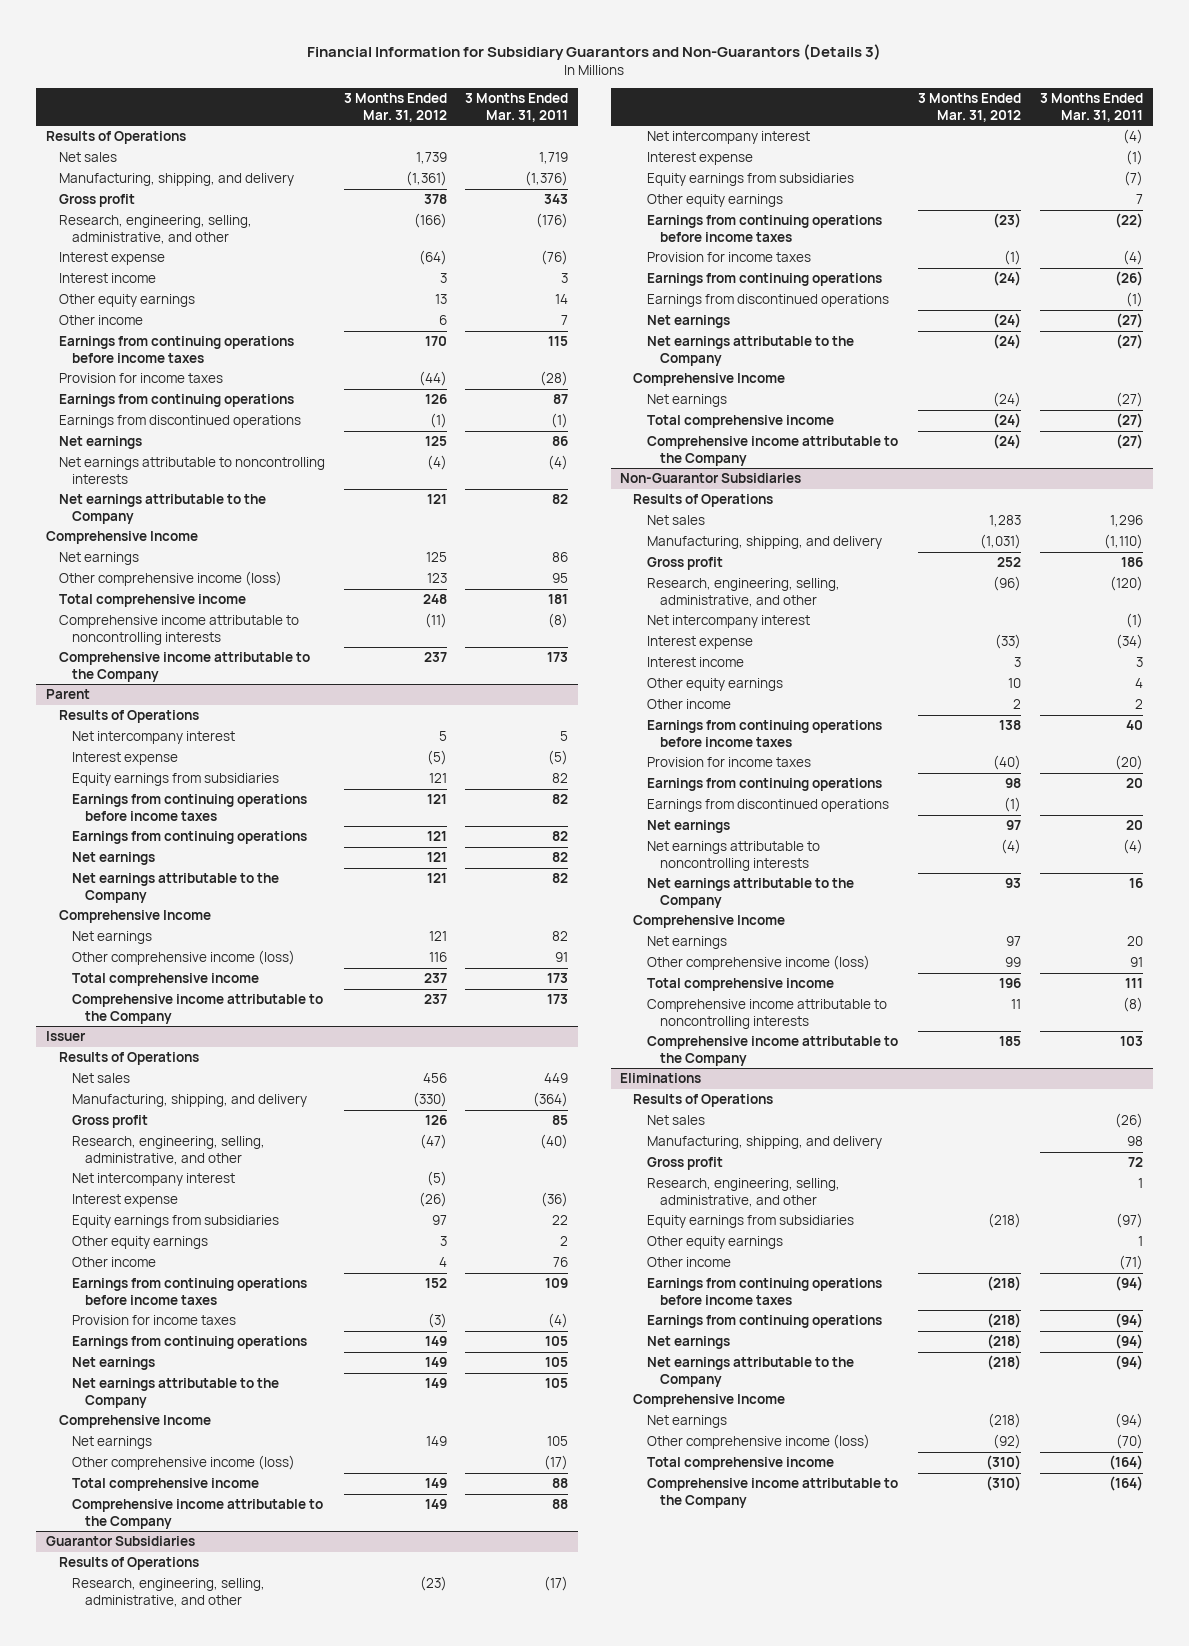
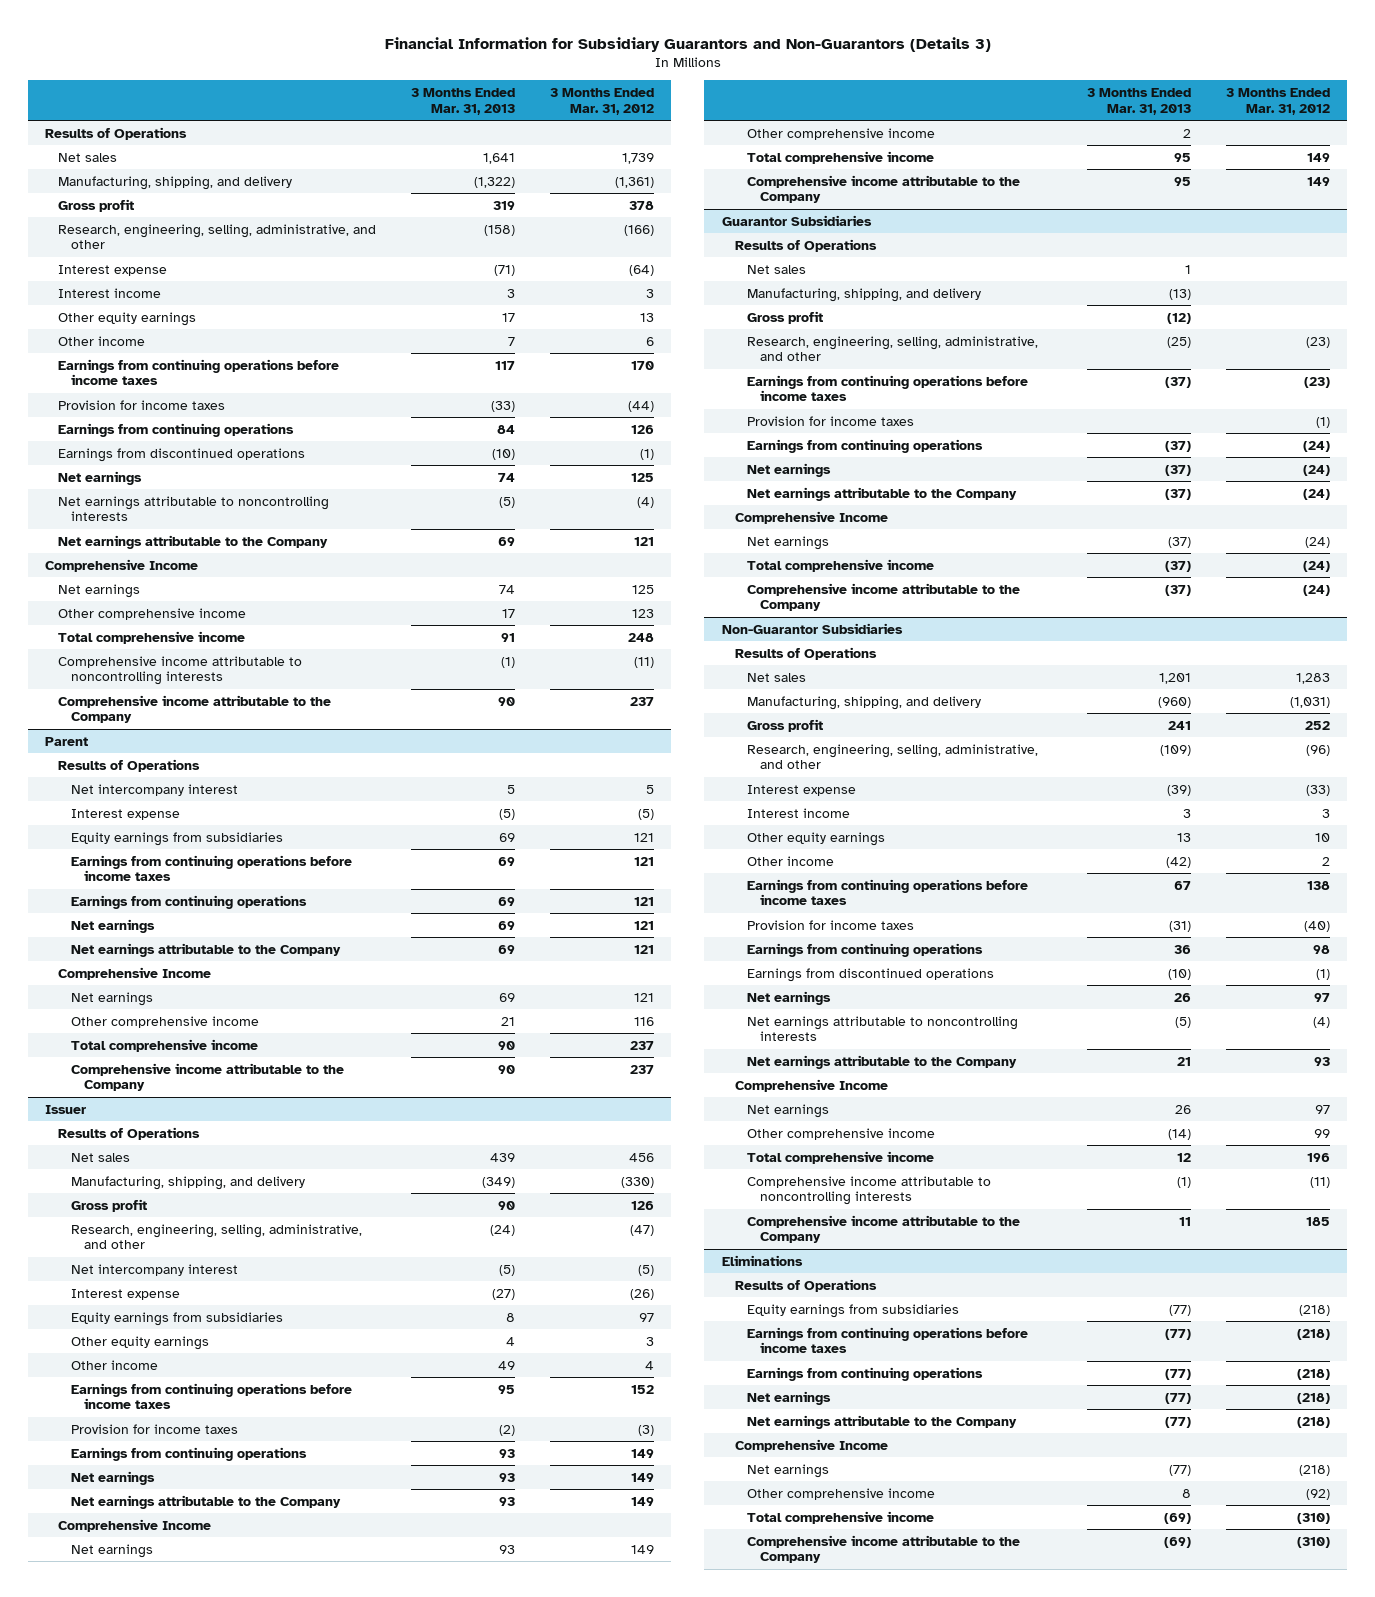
[465,93,569,122] 3 Months Ended Mar. 31, 2011 -> none
none -> [411,87,516,115] 3 Months Ended Mar. 31, 2013
[58,571,282,587] Other comprehensive income (loss) -> [58,607,247,620] Other comprehensive income
[71,950,295,966] Other comprehensive income (loss) -> [71,1015,260,1028] Other comprehensive income
[71,1455,295,1471] Other comprehensive income (loss) -> [747,127,936,140] Other comprehensive income
none -> [747,264,807,274] Net sales
none -> [747,287,982,302] Manufacturing, shipping, and delivery
none -> [747,310,824,324] Gross profit
[646,131,810,145] Net intercompany interest -> none
[646,152,753,166] Interest expense -> none
[646,173,854,187] Equity earnings from subsidiaries -> none
[646,194,783,208] Other equity earnings -> none
[646,294,889,308] Earnings from discontinued operations -> none
[646,615,810,629] Net intercompany interest -> none
[646,955,870,971] Other comprehensive income (loss) -> [747,1127,936,1140] Other comprehensive income
[1011,999,1022,1010] 11 -> [1309,1176,1330,1188] (11)
[646,1115,705,1126] Net sales -> none
[646,1136,882,1150] Manufacturing, shipping, and delivery -> none
[646,1157,723,1171] Gross profit -> none
[646,1178,840,1207] Research, engineering, selling, administrative, and other -> none
[646,1236,783,1250] Other equity earnings -> none
[646,1257,731,1268] Other income -> none
[646,1434,870,1450] Other comprehensive income (loss) -> [747,1487,936,1500] Other comprehensive income

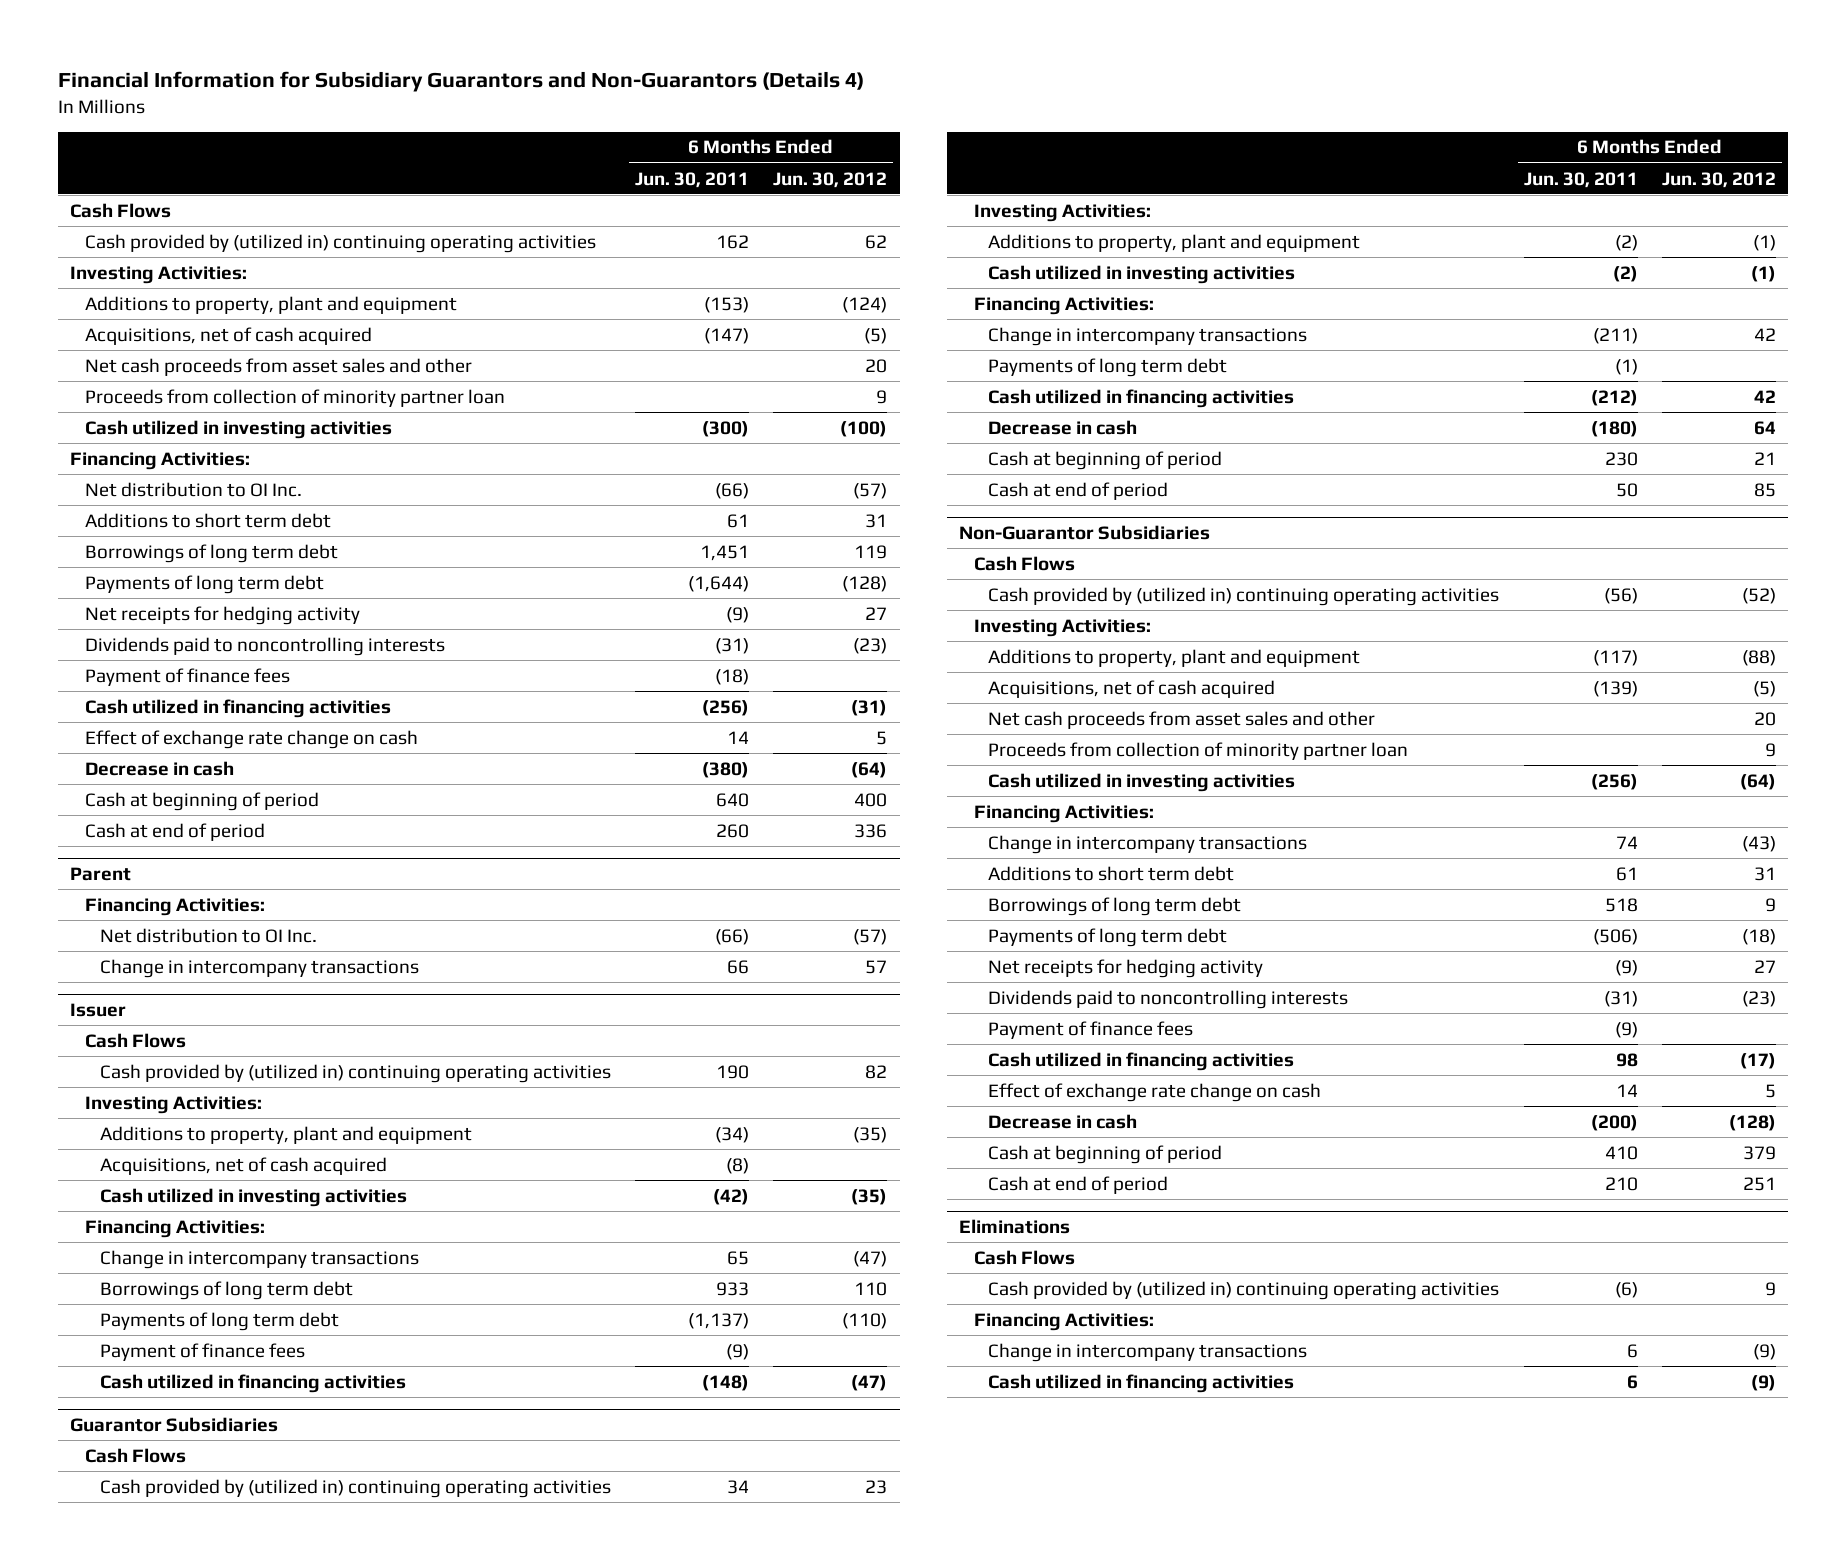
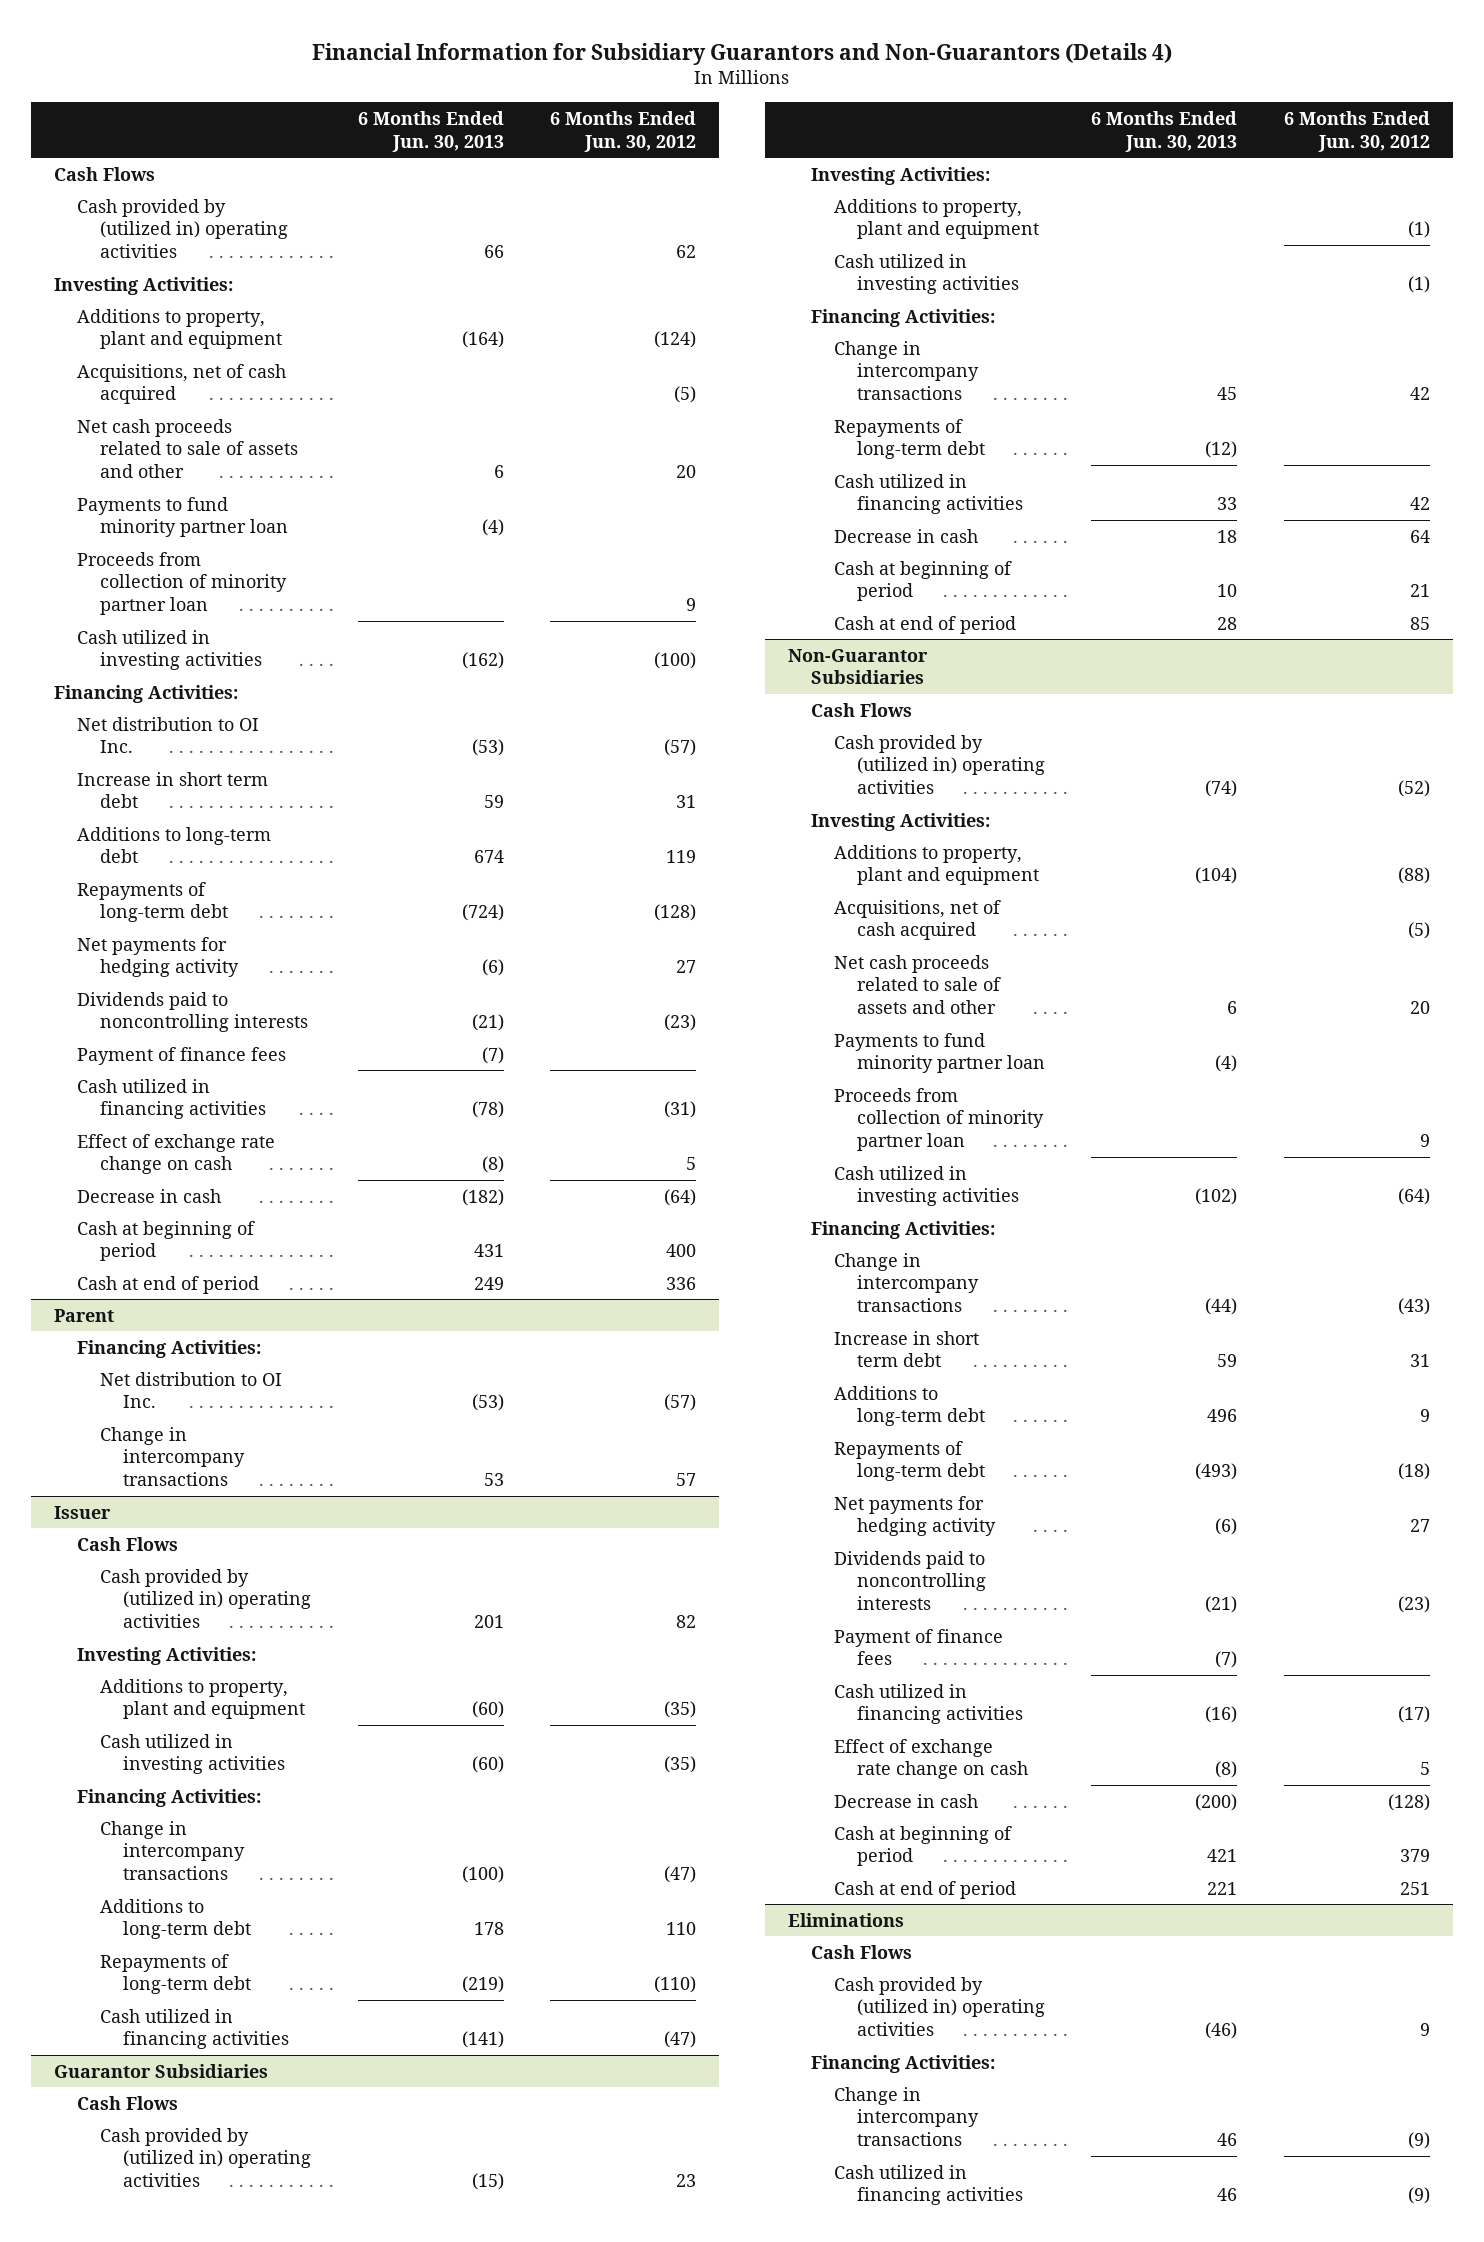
[635,171,750,188] Jun. 30, 2011 -> none
none -> [357,110,504,152] 6 Months Ended Jun. 30, 2013
[84,233,596,253] Cash provided by (utilized in) continuing operating activities -> [77,198,289,259] Cash provided by (utilized in) operating activities
[84,357,472,376] Net cash proceeds from asset sales and other -> [77,418,299,479] Net cash proceeds related to sale of assets and other
none -> [77,496,289,538] Payments to fund minority partner loan
[84,512,331,528] Additions to short term debt -> [77,771,269,809] Increase in short term debt
[84,543,338,563] Borrowings of long term debt -> [77,826,272,864] Additions to long-term debt
[84,574,324,594] Payments of long term debt -> [77,881,229,923] Repayments of long-term debt
[84,605,360,625] Net receipts for hedging activity -> [77,936,240,978] Net payments for hedging activity
[99,1063,611,1083] Cash provided by (utilized in) continuing operating activities -> [100,1568,312,1629] Cash provided by (utilized in) operating activities
[99,1156,387,1175] Acquisitions, net of cash acquired -> none
[99,1342,305,1361] Payment of finance fees -> none
[99,1280,353,1300] Borrowings of long term debt -> [100,1898,252,1940] Additions to long-term debt
[99,1311,339,1331] Payments of long term debt -> [100,1953,252,1995] Repayments of long-term debt
[99,1478,611,1498] Cash provided by (utilized in) continuing operating activities -> [100,2127,312,2188] Cash provided by (utilized in) operating activities
[988,357,1228,377] Payments of long term debt -> [833,418,985,460] Repayments of long-term debt
[988,586,1500,606] Cash provided by (utilized in) continuing operating activities -> [833,734,1045,795] Cash provided by (utilized in) operating activities
[988,710,1376,729] Net cash proceeds from asset sales and other -> [833,954,1001,1015] Net cash proceeds related to sale of assets and other
none -> [833,1032,1045,1074] Payments to fund minority partner loan
[988,865,1235,881] Additions to short term debt -> [833,1330,979,1368] Increase in short term debt
[988,896,1242,916] Borrowings of long term debt -> [833,1385,985,1427] Additions to long-term debt
[988,927,1228,947] Payments of long term debt -> [833,1440,985,1482] Repayments of long-term debt
[988,958,1264,978] Net receipts for hedging activity -> [833,1495,996,1537] Net payments for hedging activity
[988,1280,1500,1300] Cash provided by (utilized in) continuing operating activities -> [833,1976,1045,2037] Cash provided by (utilized in) operating activities

